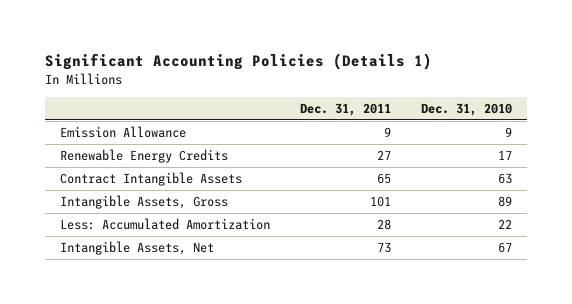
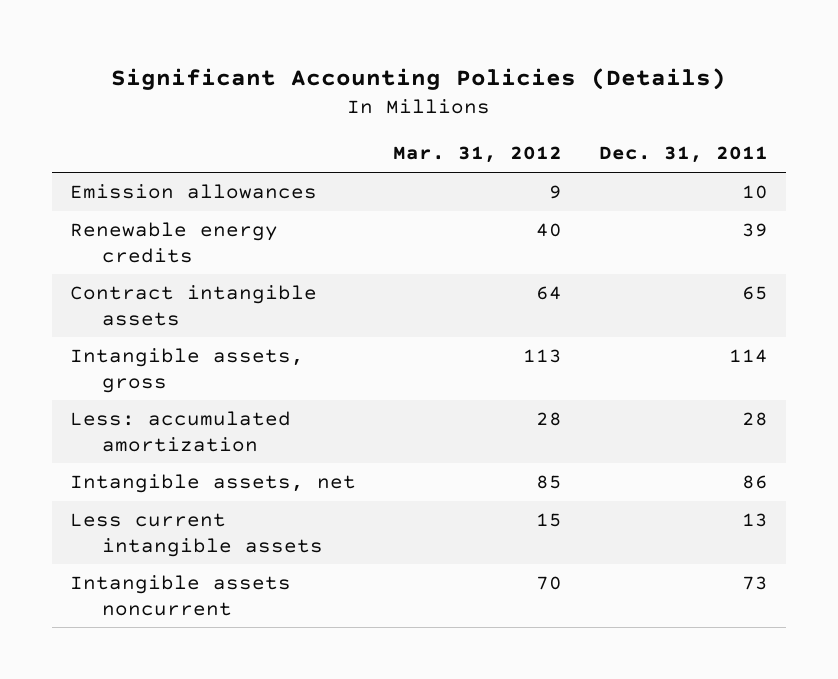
[45,52,433,70] Significant Accounting Policies (Details 1) -> [111,67,727,90] Significant Accounting Policies (Details)
[421,102,513,116] Dec. 31, 2010 -> none
none -> [393,146,563,164] Mar. 31, 2012
[60,126,187,139] Emission Allowance -> [70,184,318,200] Emission allowances
[384,127,392,138] 9 -> [741,185,768,200] 10
[60,149,229,164] Renewable Energy Credits -> [70,222,279,263] Renewable energy credits
[377,150,392,161] 27 -> [741,223,768,238] 39
[60,172,243,187] Contract Intangible Assets -> [70,285,318,326] Contract intangible assets
[60,195,229,210] Intangible Assets, Gross -> [70,348,305,393] Intangible assets, gross
[370,196,392,208] 101 -> [728,349,768,364] 114
[60,218,271,231] Less: Accumulated Amortization -> [70,411,292,452] Less: accumulated amortization
none -> [70,474,357,494] Intangible assets, net
none -> [70,513,324,557] Less current intangible assets
[60,241,215,256] Intangible Assets, Net -> [70,575,292,616] Intangible assets noncurrent

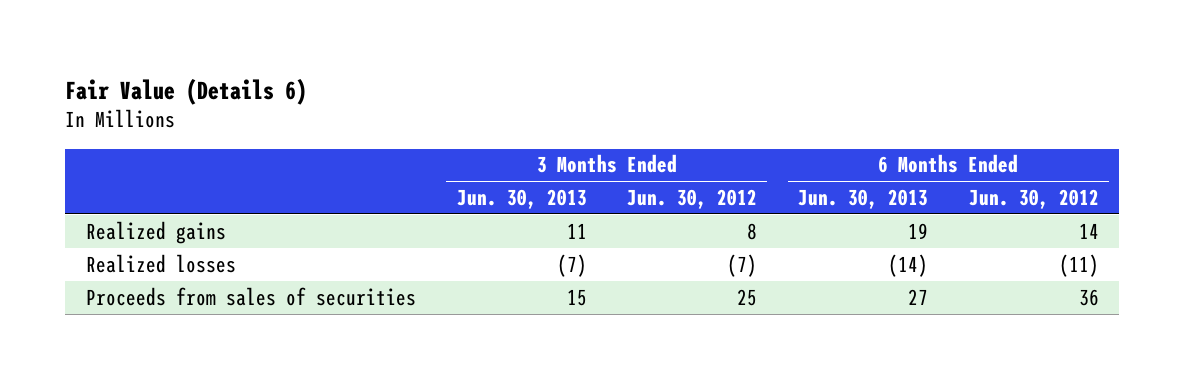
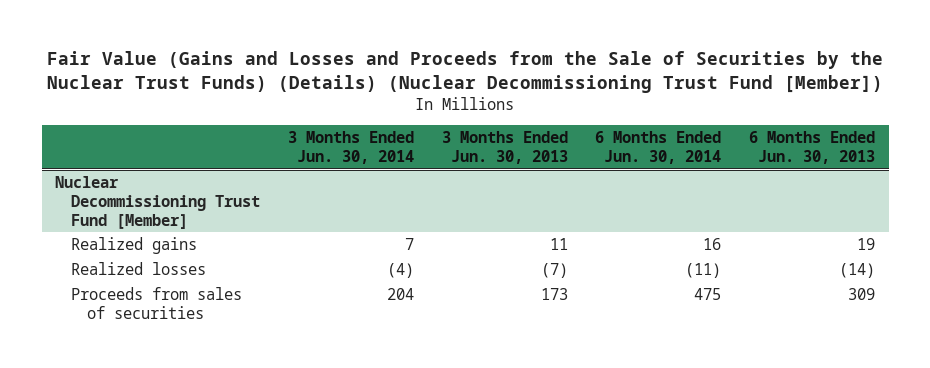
[65,77,308,105] Fair Value (Details 6) -> [47,51,884,94] Fair Value (Gains and Losses and Proceeds from the Sale of Securities by the Nuclear Trust Funds) (Details) (Nuclear Decommissioning Trust Fund [Member])
[627,189,758,210] Jun. 30, 2012 -> none
[968,189,1099,210] Jun. 30, 2012 -> none
none -> [287,131,414,165] 3 Months Ended Jun. 30, 2014
none -> [595,131,722,165] 6 Months Ended Jun. 30, 2014
none -> [55,175,261,229] Nuclear Decommissioning Trust Fund [Member]
[566,288,587,306] 15 -> [540,287,568,300] 173
[907,288,928,305] 27 -> [847,287,875,300] 309

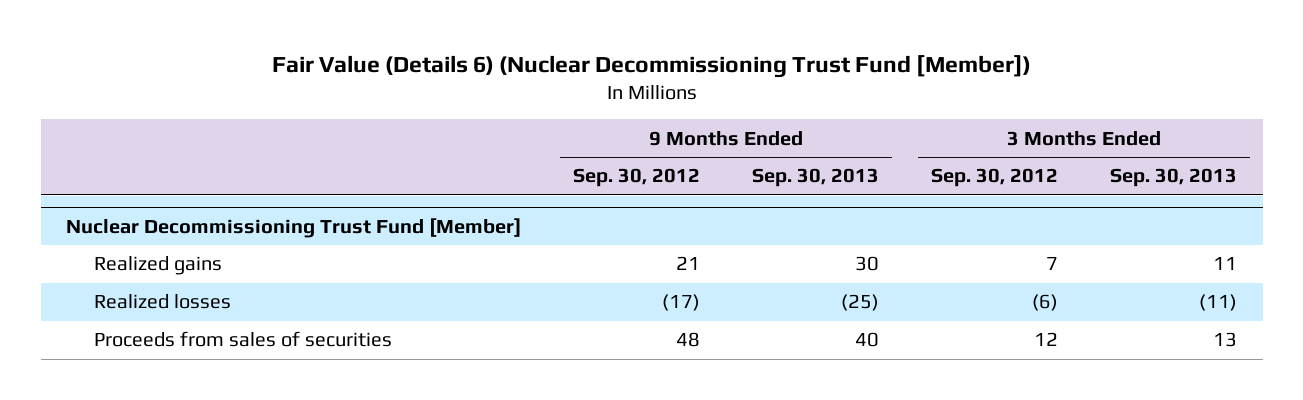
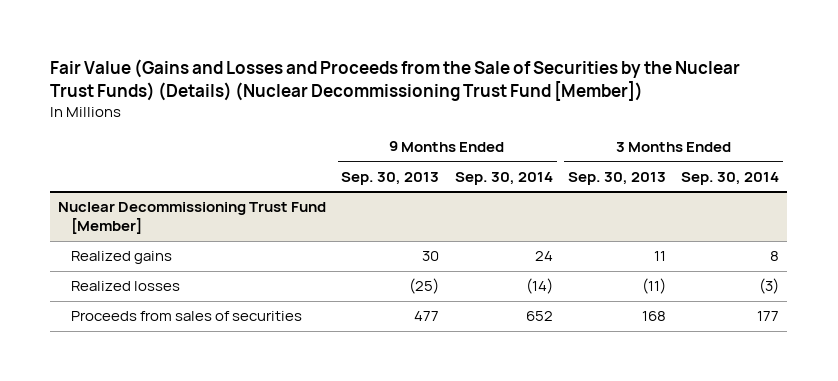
[271,54,1031,78] Fair Value (Details 6) (Nuclear Decommissioning Trust Fund [Member]) -> [50,58,741,101] Fair Value (Gains and Losses and Proceeds from the Sale of Securities by the Nuclear Trust Funds) (Details) (Nuclear Decommissioning Trust Fund [Member])
[573,168,701,188] Sep. 30, 2012 -> none
[930,168,1058,188] Sep. 30, 2012 -> none
none -> [454,171,553,185] Sep. 30, 2014
none -> [681,171,780,185] Sep. 30, 2014
[855,332,880,348] 40 -> [414,311,440,322] 477
[1212,332,1237,348] 13 -> [642,311,667,322] 168

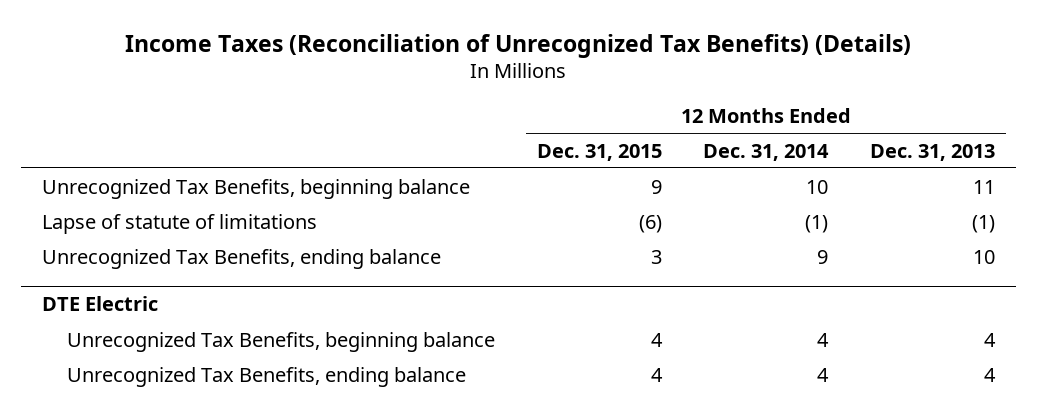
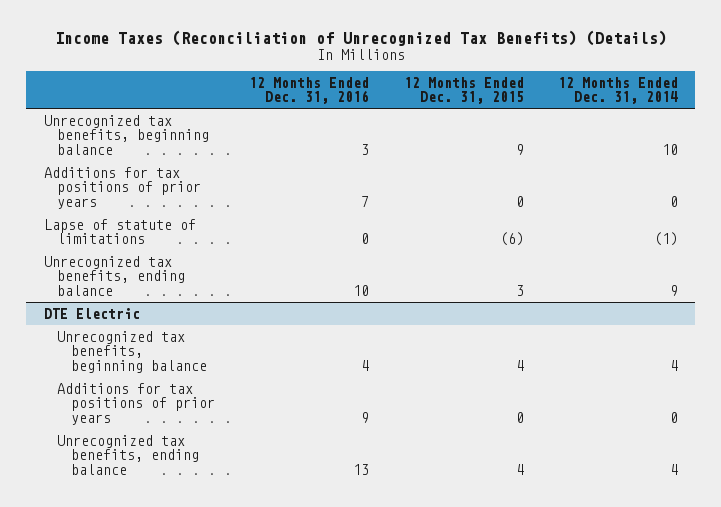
[870,143,996,161] Dec. 31, 2013 -> none
none -> [249,76,370,105] 12 Months Ended Dec. 31, 2016
[41,178,470,199] Unrecognized Tax Benefits, beginning balance -> [43,114,210,156] Unrecognized tax benefits, beginning balance
none -> [43,166,202,210] Additions for tax positions of prior years
[41,248,441,269] Unrecognized Tax Benefits, ending balance -> [43,255,186,297] Unrecognized tax benefits, ending balance
[67,331,496,352] Unrecognized Tax Benefits, beginning balance -> [57,330,208,374] Unrecognized tax benefits, beginning balance
none -> [57,382,216,426] Additions for tax positions of prior years
[67,366,467,387] Unrecognized Tax Benefits, ending balance -> [57,434,200,476] Unrecognized tax benefits, ending balance

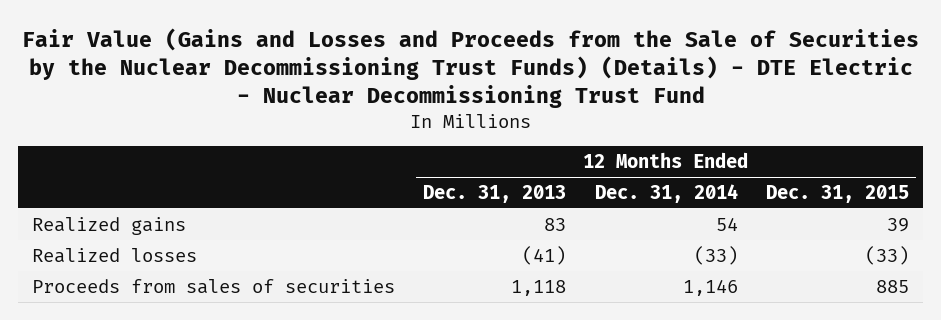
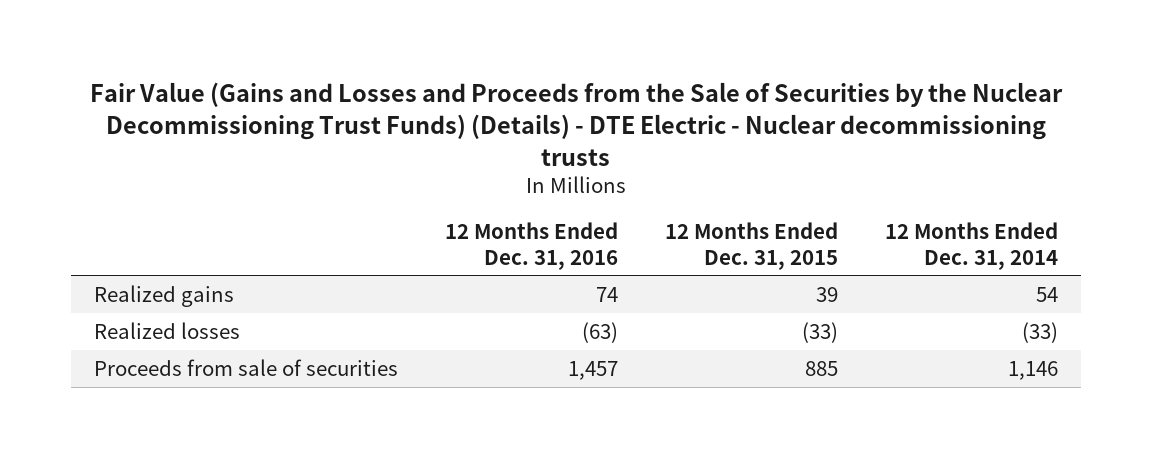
[21,27,919,109] Fair Value (Gains and Losses and Proceeds from the Sale of Securities by the Nuclear Decommissioning Trust Funds) (Details) - DTE Electric - Nuclear Decommissioning Trust Fund -> [89,82,1063,166] Fair Value (Gains and Losses and Proceeds from the Sale of Securities by the Nuclear Decommissioning Trust Funds) (Details) - DTE Electric - Nuclear decommissioning trusts
[423,184,567,203] Dec. 31, 2013 -> none
none -> [444,222,618,270] 12 Months Ended Dec. 31, 2016
[32,278,396,294] Proceeds from sales of securities -> [94,358,399,376] Proceeds from sale of securities

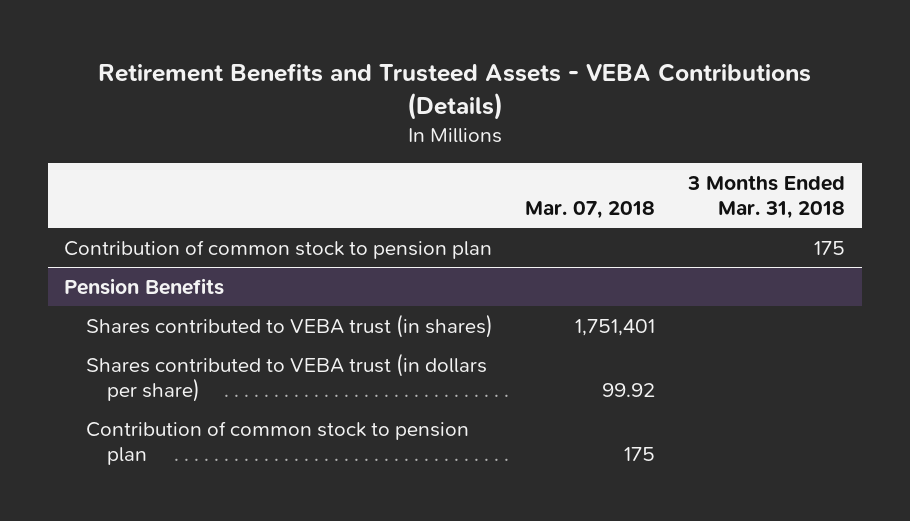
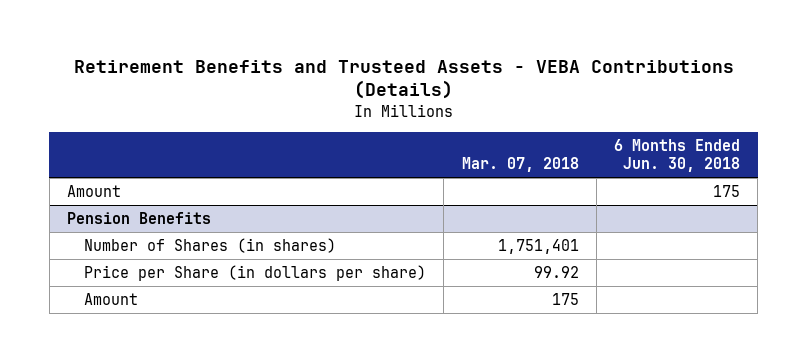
[687,175,846,219] 3 Months Ended Mar. 31, 2018 -> none
none -> [614,139,741,173] 6 Months Ended Jun. 30, 2018
[64,239,493,259] Contribution of common stock to pension plan -> [66,184,121,197] Amount
[85,313,493,338] Shares contributed to VEBA trust (in shares) -> [84,237,337,253] Number of Shares (in shares)
[85,352,487,402] Shares contributed to VEBA trust (in dollars per share) -> [84,264,427,281] Price per Share (in dollars per share)
[85,420,469,465] Contribution of common stock to pension plan -> [84,292,139,305] Amount

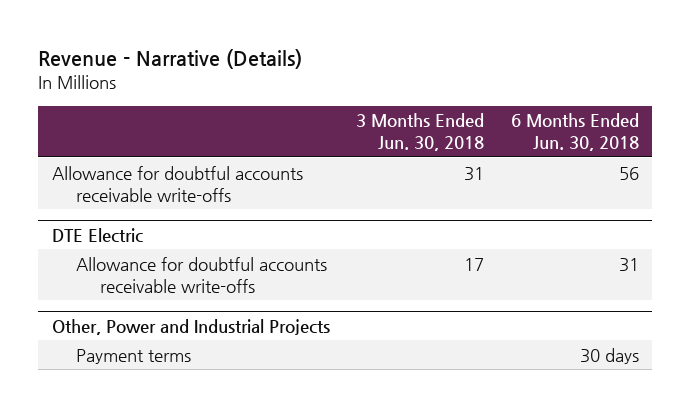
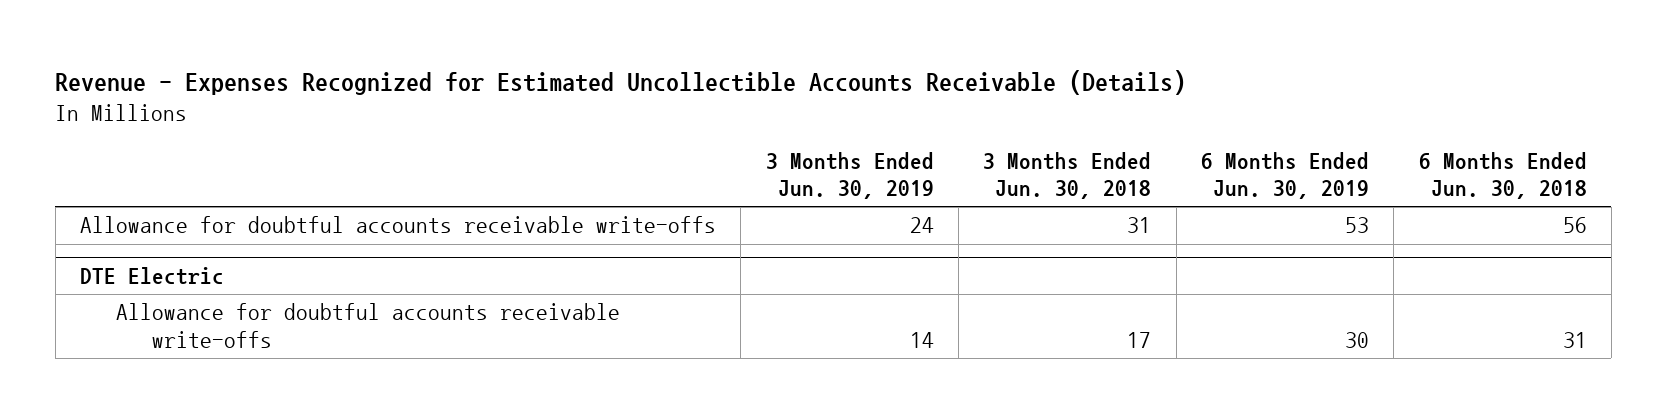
[38,49,303,70] Revenue - Narrative (Details) -> [55,70,1187,96] Revenue - Expenses Recognized for Estimated Uncollectible Accounts Receivable (Details)
none -> [765,152,934,200] 3 Months Ended Jun. 30, 2019
none -> [1200,152,1369,200] 6 Months Ended Jun. 30, 2019
[51,318,330,335] Other, Power and Industrial Projects -> none
[75,348,191,364] Payment terms -> none

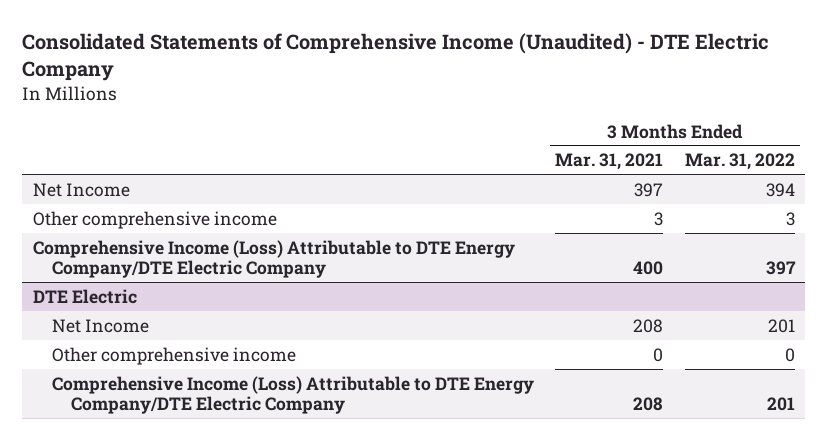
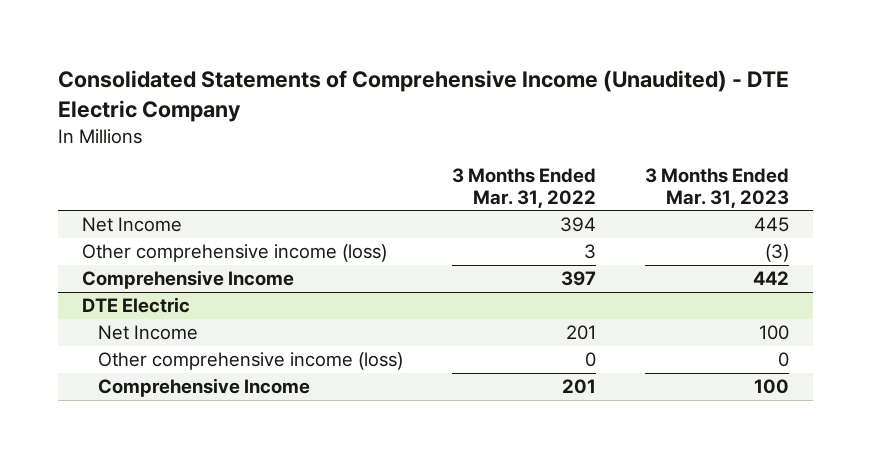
[555,153,664,171] Mar. 31, 2021 -> none
none -> [644,167,789,208] 3 Months Ended Mar. 31, 2023
[32,210,277,229] Other comprehensive income -> [82,244,388,263] Other comprehensive income (loss)
[32,239,515,278] Comprehensive Income (Loss) Attributable to DTE Energy Company/DTE Electric Company -> [82,270,295,290] Comprehensive Income
[51,346,296,365] Other comprehensive income -> [97,352,403,371] Other comprehensive income (loss)
[51,375,534,414] Comprehensive Income (Loss) Attributable to DTE Energy Company/DTE Electric Company -> [97,378,310,398] Comprehensive Income

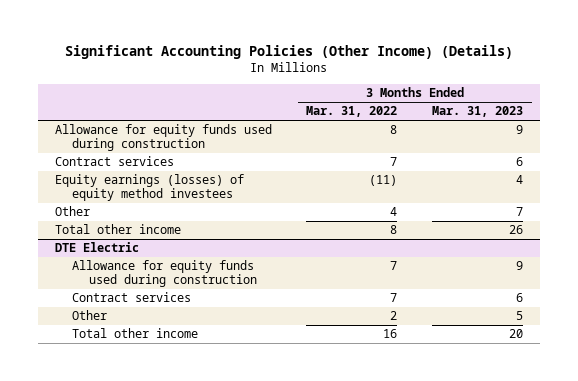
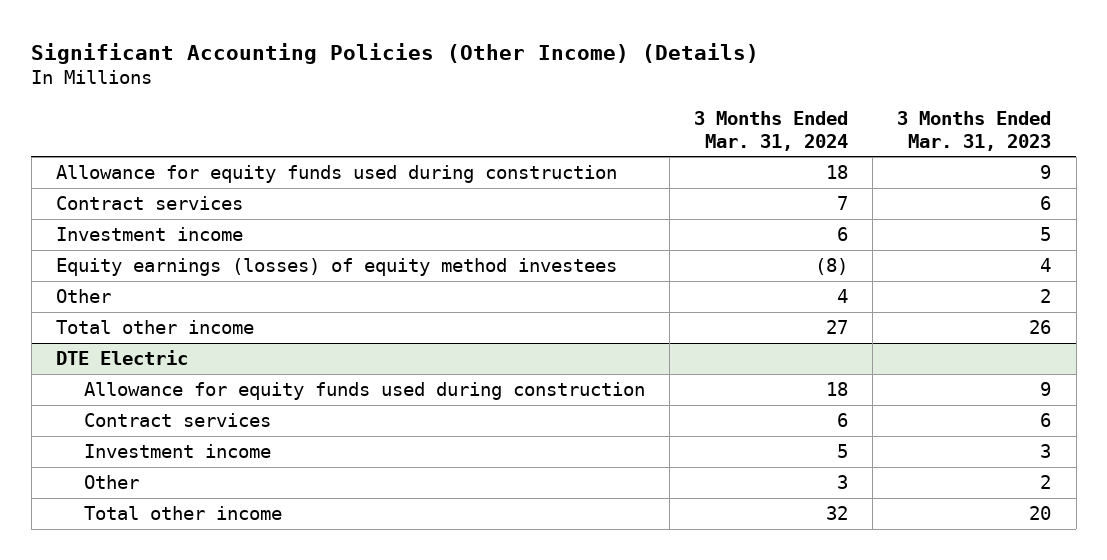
[306,106,398,118] Mar. 31, 2022 -> none
none -> [694,110,849,151] 3 Months Ended Mar. 31, 2024
none -> [55,227,243,242] Investment income
[515,207,523,217] 7 -> [1040,289,1052,304] 2
none -> [83,444,271,459] Investment income
[515,311,523,321] 5 -> [1040,475,1052,490] 2

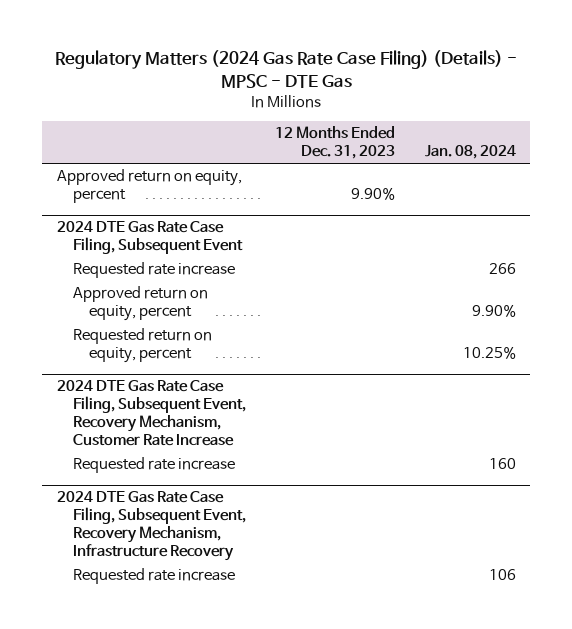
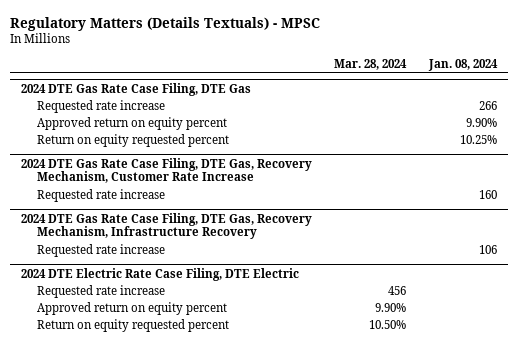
[55,50,518,89] Regulatory Matters (2024 Gas Rate Case Filing) (Details) - MPSC - DTE Gas -> [9,16,320,31] Regulatory Matters (Details Textuals) - MPSC
[275,126,396,160] 12 Months Ended Dec. 31, 2023 -> none
none -> [334,58,408,70] Mar. 28, 2024
[56,169,242,204] Approved return on equity, percent -> none
[56,221,244,255] 2024 DTE Gas Rate Case Filing, Subsequent Event -> [20,82,251,96] 2024 DTE Gas Rate Case Filing, DTE Gas
[73,286,209,322] Approved return on equity, percent -> [37,116,228,130] Approved return on equity percent
[73,328,213,364] Requested return on equity, percent -> [37,133,230,147] Return on equity requested percent
[56,380,247,447] 2024 DTE Gas Rate Case Filing, Subsequent Event, Recovery Mechanism, Customer Rate Increase -> [20,157,312,184] 2024 DTE Gas Rate Case Filing, DTE Gas, Recovery Mechanism, Customer Rate Increase
[56,491,247,562] 2024 DTE Gas Rate Case Filing, Subsequent Event, Recovery Mechanism, Infrastructure Recovery -> [20,212,312,240] 2024 DTE Gas Rate Case Filing, DTE Gas, Recovery Mechanism, Infrastructure Recovery
none -> [20,267,299,281] 2024 DTE Electric Rate Case Filing, DTE Electric
none -> [37,284,166,298] Requested rate increase
none -> [37,301,228,315] Approved return on equity percent
none -> [37,318,230,332] Return on equity requested percent

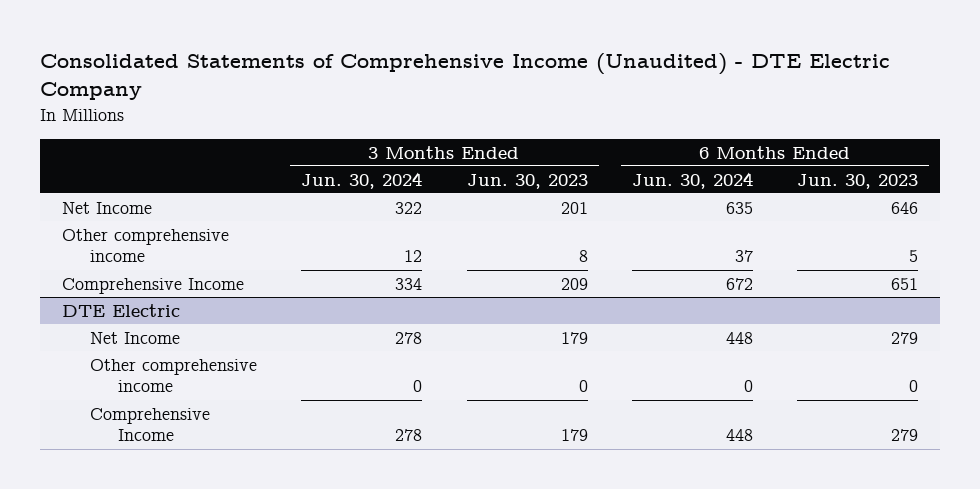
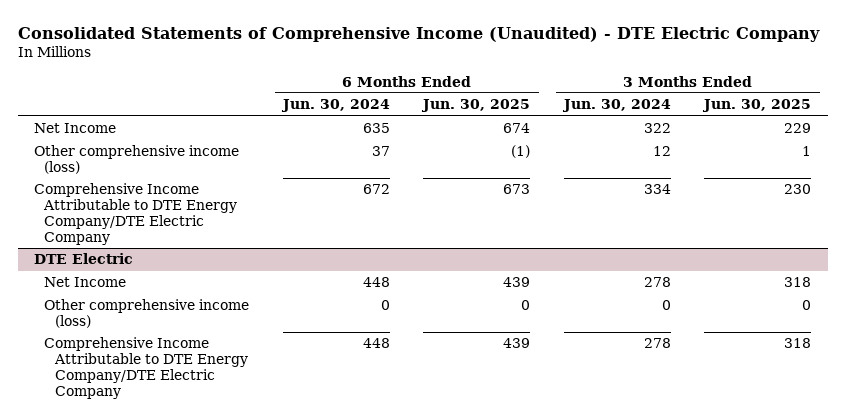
[466,173,588,189] Jun. 30, 2023 -> none
[796,173,918,189] Jun. 30, 2023 -> none
none -> [421,99,531,113] Jun. 30, 2025
none -> [702,99,812,113] Jun. 30, 2025
[62,228,230,263] Other comprehensive income -> [34,145,240,175] Other comprehensive income (loss)
[62,277,245,294] Comprehensive Income -> [34,183,238,245] Comprehensive Income Attributable to DTE Energy Company/DTE Electric Company
[90,358,258,393] Other comprehensive income -> [44,299,250,329] Other comprehensive income (loss)
[90,407,211,442] Comprehensive Income -> [44,337,248,399] Comprehensive Income Attributable to DTE Energy Company/DTE Electric Company

